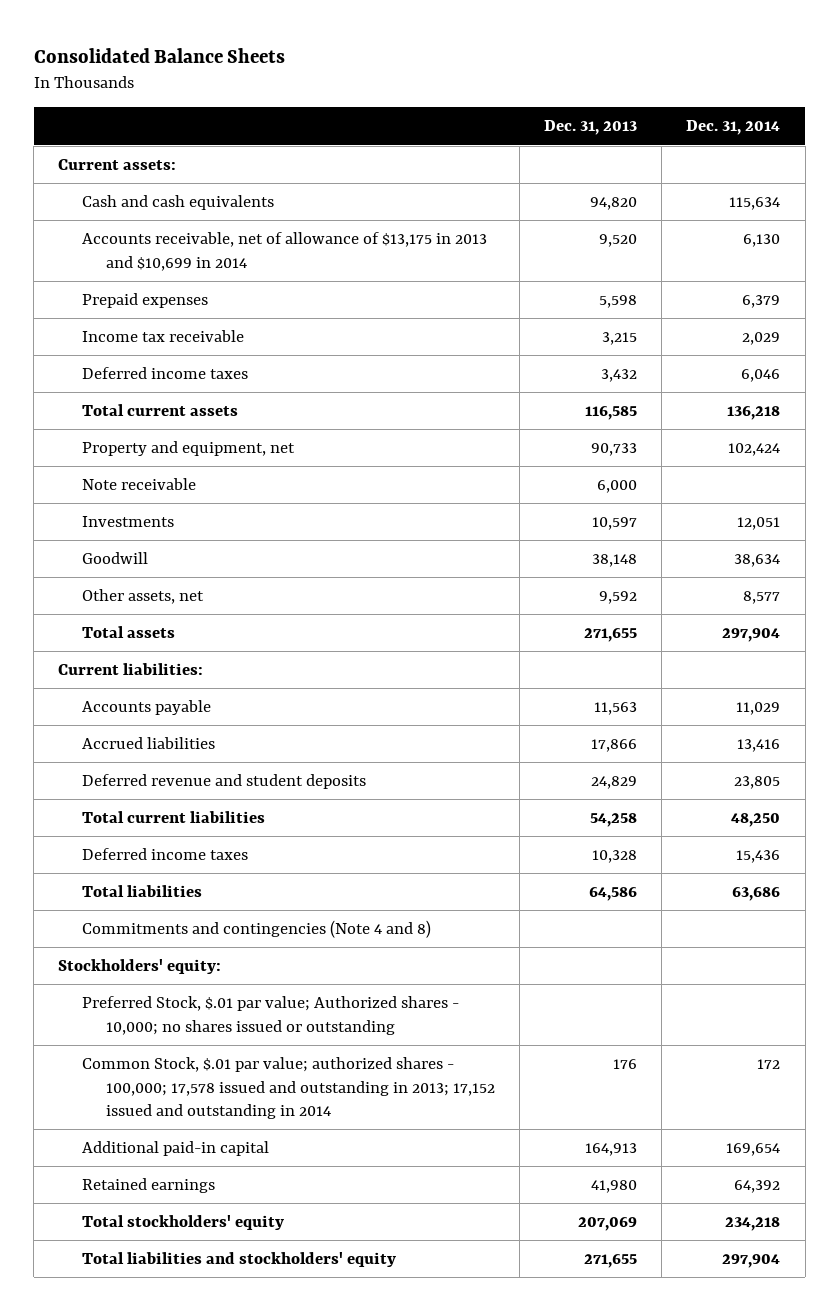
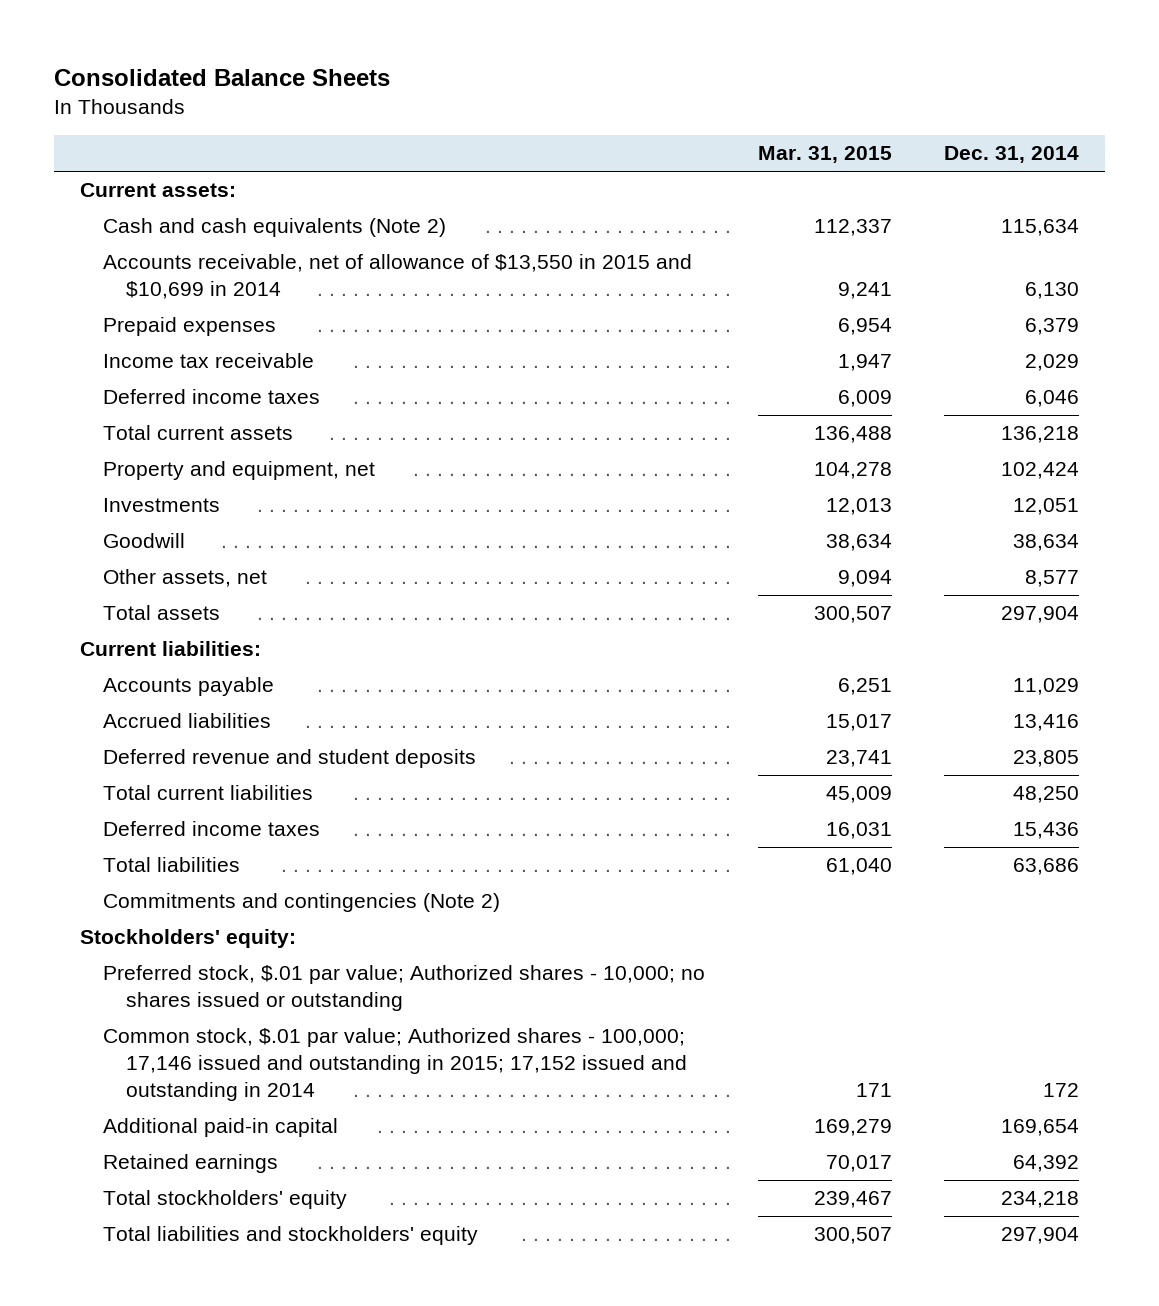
[544,120,638,136] Dec. 31, 2013 -> none
none -> [757,146,892,164] Mar. 31, 2015
[82,195,275,211] Cash and cash equivalents -> [102,218,446,238] Cash and cash equivalents (Note 2)
[82,232,488,271] Accounts receivable, net of allowance of $13,175 in 2013 and $10,699 in 2014 -> [102,254,692,300] Accounts receivable, net of allowance of $13,550 in 2015 and $10,699 in 2014
[82,478,197,491] Note receivable -> none
[82,920,432,939] Commitments and contingencies (Note 4 and 8) -> [102,893,500,913] Commitments and contingencies (Note 2)
[82,996,460,1035] Preferred Stock, $.01 par value; Authorized shares - 10,000; no shares issued or outstanding -> [102,965,705,1012] Preferred stock, $.01 par value; Authorized shares - 10,000; no shares issued or outstanding
[82,1057,495,1119] Common Stock, $.01 par value; authorized shares - 100,000; 17,578 issued and outstanding in 2013; 17,152 issued and outstanding in 2014 -> [102,1028,688,1101] Common stock, $.01 par value; Authorized shares - 100,000; 17,146 issued and outstanding in 2015; 17,152 issued and outstanding in 2014

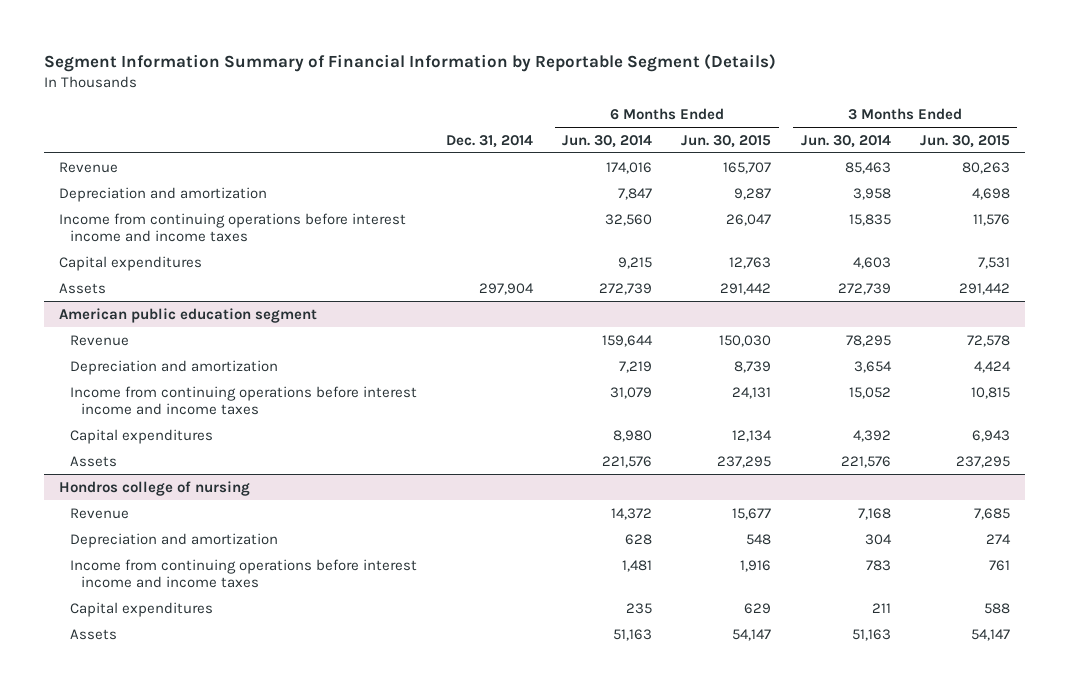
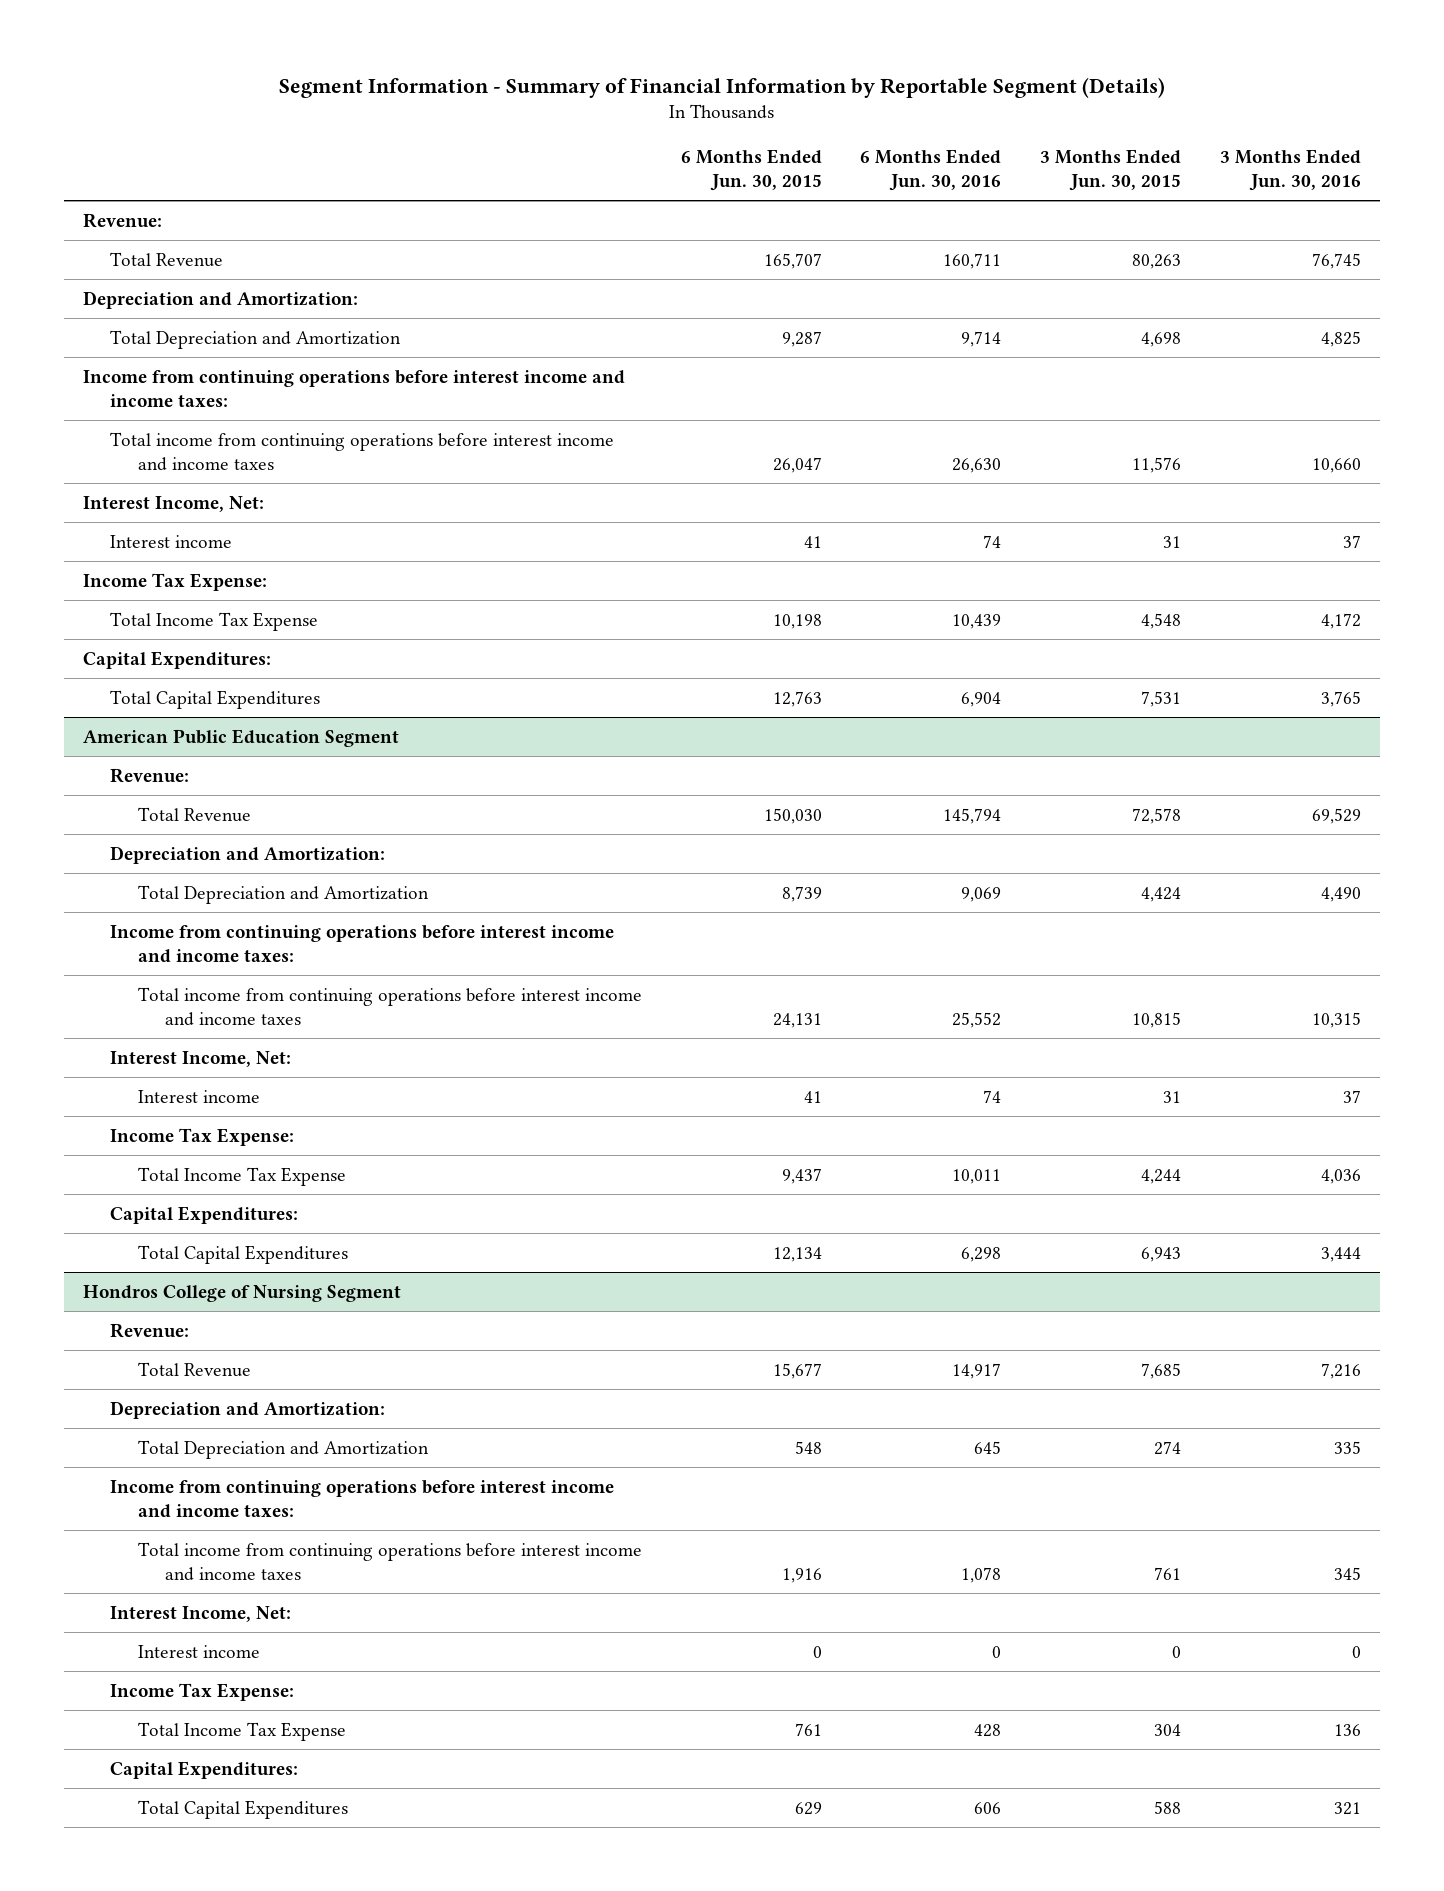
[43,53,776,72] Segment Information Summary of Financial Information by Reportable Segment (Details) -> [279,76,1166,98] Segment Information - Summary of Financial Information by Reportable Segment (Details)
[446,134,534,148] Dec. 31, 2014 -> none
[562,134,653,148] Jun. 30, 2014 -> none
[800,134,891,148] Jun. 30, 2014 -> none
none -> [860,148,1002,192] 6 Months Ended Jun. 30, 2016
none -> [1220,148,1362,192] 3 Months Ended Jun. 30, 2016
[58,282,106,294] Assets -> none
[69,455,117,467] Assets -> none
[69,628,117,640] Assets -> none
none -> [83,212,163,228] Revenue:
[58,161,118,173] Revenue -> [110,251,224,267] Total Revenue
none -> [83,290,359,309] Depreciation and Amortization:
[58,186,267,202] Depreciation and amortization -> [110,329,402,349] Total Depreciation and Amortization
none -> [83,369,626,408] Income from continuing operations before interest income and income taxes:
[58,212,406,242] Income from continuing operations before interest income and income taxes -> [110,431,615,472] Total income from continuing operations before interest income and income taxes
none -> [83,495,265,512] Interest Income, Net:
none -> [110,534,233,548] Interest income
none -> [83,572,268,591] Income Tax Expense:
none -> [110,611,319,631] Total Income Tax Expense
none -> [83,650,272,669] Capital Expenditures:
[58,255,202,271] Capital expenditures -> [110,689,321,709] Total Capital Expenditures
[58,307,317,323] American public education segment -> [83,728,400,747] American Public Education Segment
none -> [110,767,190,783] Revenue:
[69,334,129,346] Revenue -> [137,806,251,822] Total Revenue
none -> [110,845,386,864] Depreciation and Amortization:
[69,359,278,375] Depreciation and amortization -> [137,884,429,904] Total Depreciation and Amortization
none -> [110,924,615,964] Income from continuing operations before interest income and income taxes:
[69,385,417,415] Income from continuing operations before interest income and income taxes -> [137,986,642,1027] Total income from continuing operations before interest income and income taxes
none -> [110,1050,292,1067] Interest Income, Net:
none -> [137,1089,260,1103] Interest income
none -> [110,1127,295,1146] Income Tax Expense:
none -> [137,1166,346,1186] Total Income Tax Expense
none -> [110,1205,299,1224] Capital Expenditures:
[69,428,213,444] Capital expenditures -> [137,1244,348,1264] Total Capital Expenditures
[58,480,250,496] Hondros college of nursing -> [83,1284,402,1302] Hondros College of Nursing Segment
none -> [110,1322,190,1338] Revenue:
[69,507,129,519] Revenue -> [137,1361,251,1377] Total Revenue
none -> [110,1400,386,1419] Depreciation and Amortization:
[69,532,278,548] Depreciation and amortization -> [137,1439,429,1459] Total Depreciation and Amortization
none -> [110,1479,615,1519] Income from continuing operations before interest income and income taxes:
[69,558,417,588] Income from continuing operations before interest income and income taxes -> [137,1541,642,1582] Total income from continuing operations before interest income and income taxes
none -> [110,1605,292,1622] Interest Income, Net:
none -> [137,1644,260,1658] Interest income
none -> [110,1682,295,1701] Income Tax Expense:
none -> [137,1721,346,1741] Total Income Tax Expense
none -> [110,1760,299,1779] Capital Expenditures:
[69,601,213,617] Capital expenditures -> [137,1799,348,1819] Total Capital Expenditures

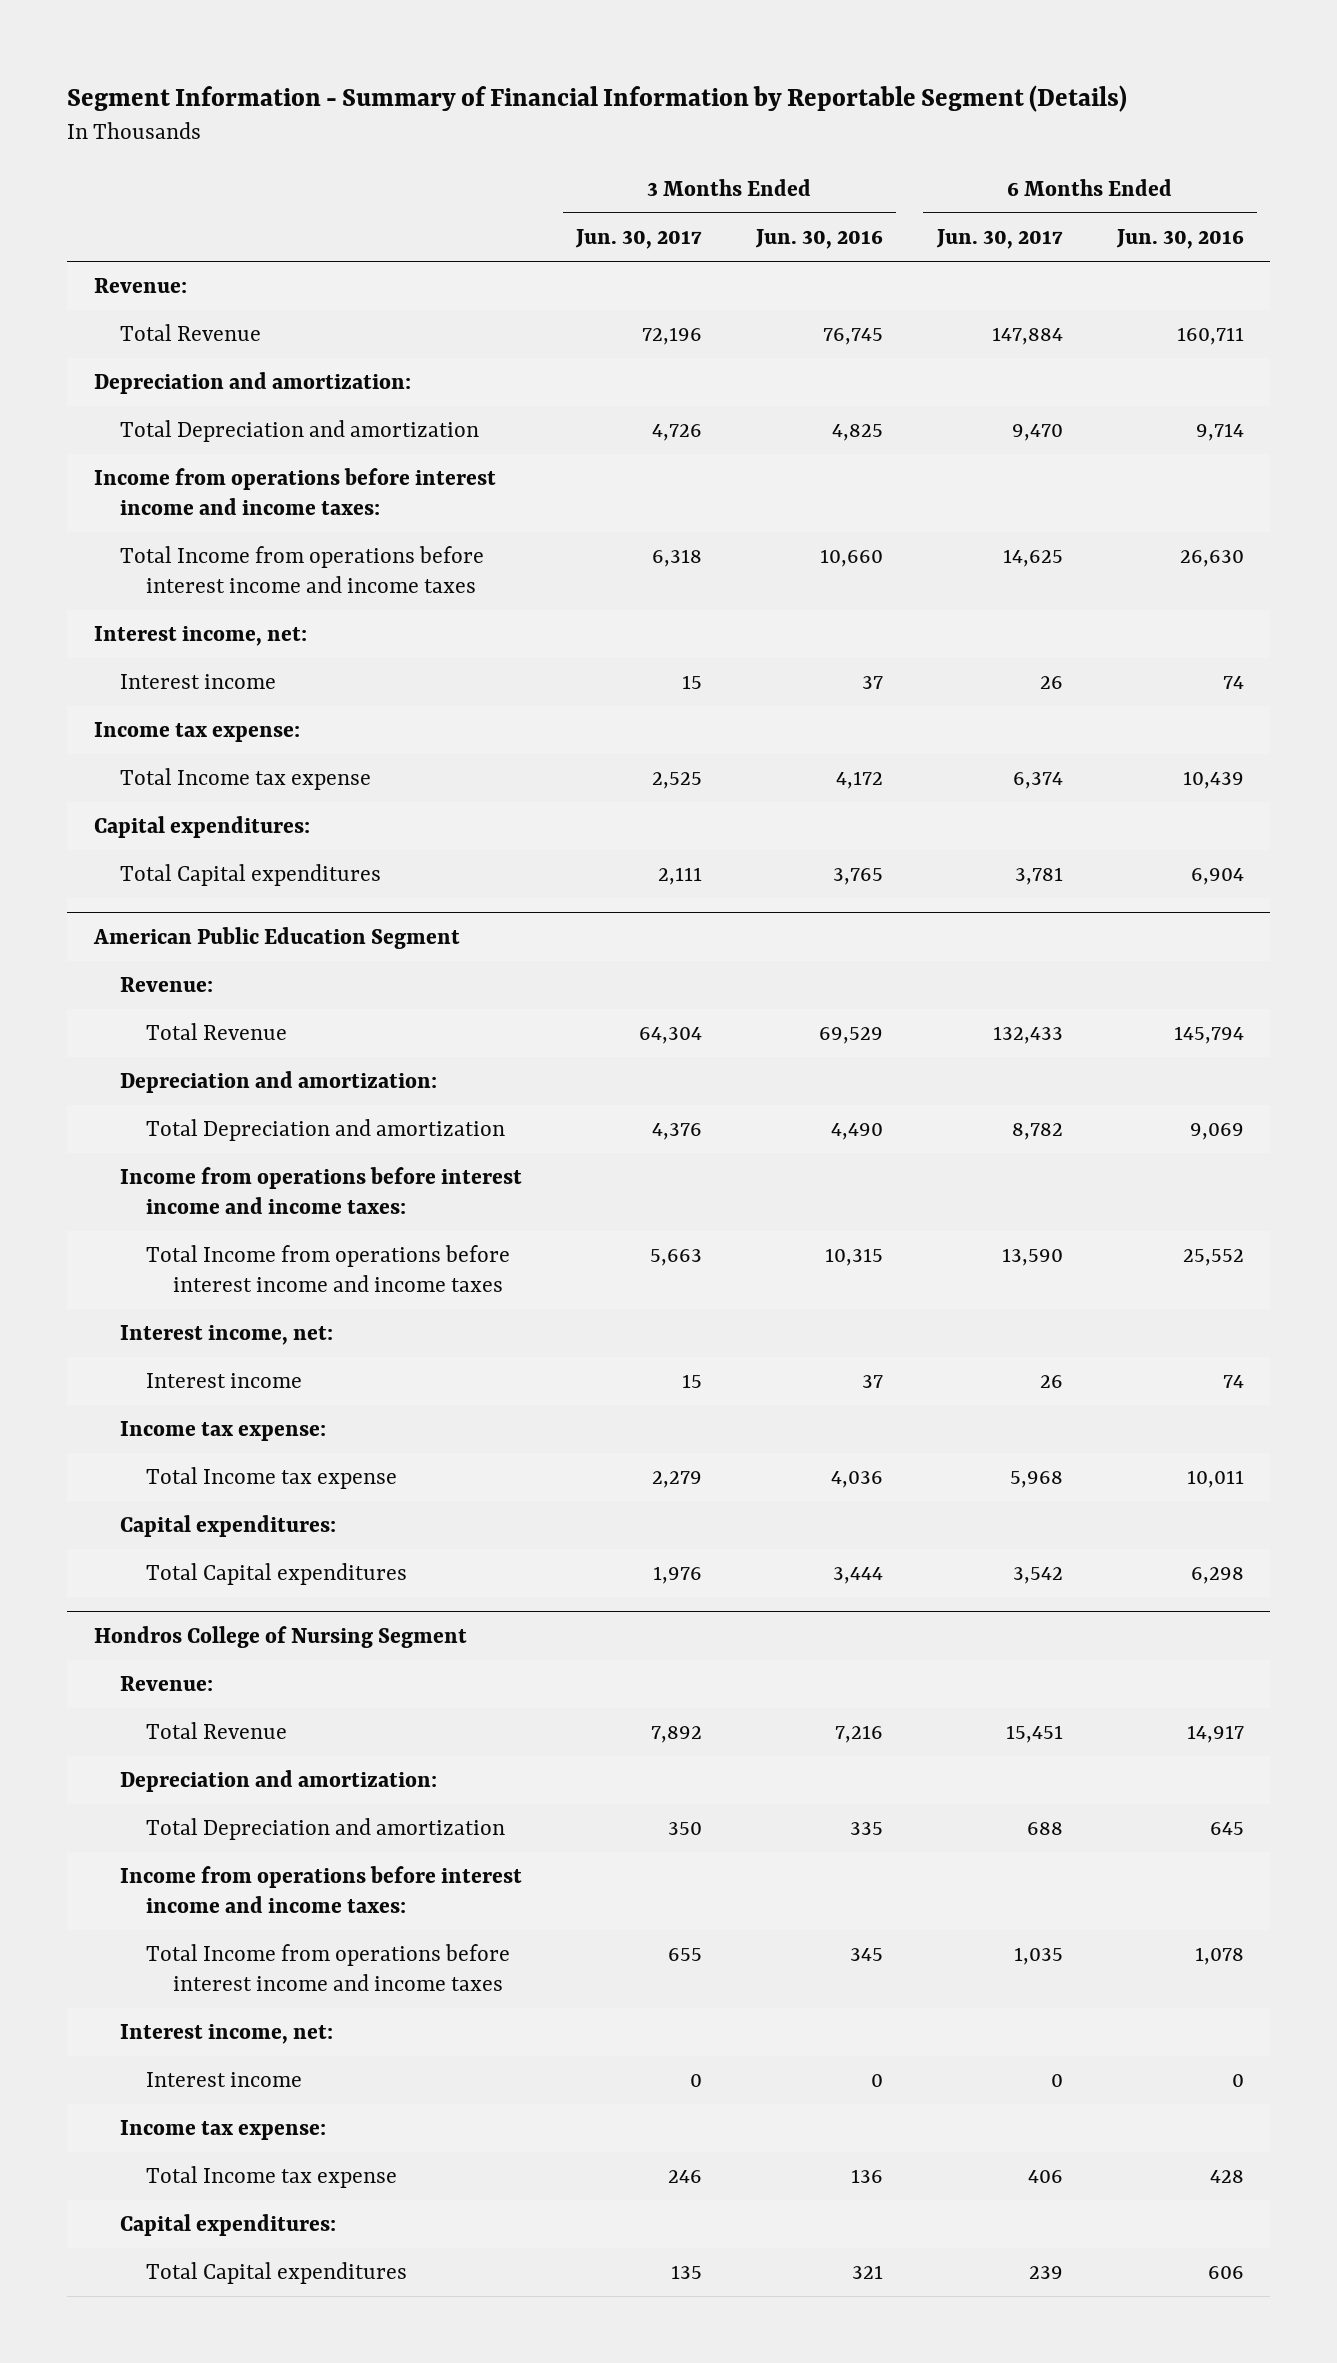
[680,148,822,192] 6 Months Ended Jun. 30, 2015 -> none
[1040,148,1182,192] 3 Months Ended Jun. 30, 2015 -> none
none -> [574,228,702,249] Jun. 30, 2017
none -> [935,228,1063,249] Jun. 30, 2017
[83,290,359,309] Depreciation and Amortization: -> [93,372,411,395] Depreciation and amortization:
[110,329,402,349] Total Depreciation and Amortization -> [120,420,480,443] Total Depreciation and amortization
[83,369,626,408] Income from continuing operations before interest income and income taxes: -> [93,468,496,516] Income from operations before interest income and income taxes:
[110,431,615,472] Total income from continuing operations before interest income and income taxes -> [120,546,485,594] Total Income from operations before interest income and income taxes
[83,495,265,512] Interest Income, Net: -> [93,626,307,647] Interest income, net:
[83,572,268,591] Income Tax Expense: -> [93,722,300,743] Income tax expense:
[110,611,319,631] Total Income Tax Expense -> [120,768,372,791] Total Income tax expense
[83,650,272,669] Capital Expenditures: -> [93,816,310,839] Capital expenditures:
[110,689,321,709] Total Capital Expenditures -> [120,864,382,887] Total Capital expenditures
[110,845,386,864] Depreciation and Amortization: -> [120,1071,438,1094] Depreciation and amortization:
[137,884,429,904] Total Depreciation and Amortization -> [146,1119,506,1142] Total Depreciation and amortization
[110,924,615,964] Income from continuing operations before interest income and income taxes: -> [120,1167,523,1215] Income from operations before interest income and income taxes:
[137,986,642,1027] Total income from continuing operations before interest income and income taxes -> [146,1245,511,1293] Total Income from operations before interest income and income taxes
[110,1050,292,1067] Interest Income, Net: -> [120,1325,334,1346] Interest income, net:
[110,1127,295,1146] Income Tax Expense: -> [120,1421,327,1442] Income tax expense:
[137,1166,346,1186] Total Income Tax Expense -> [146,1467,398,1490] Total Income tax expense
[110,1205,299,1224] Capital Expenditures: -> [120,1515,337,1538] Capital expenditures:
[137,1244,348,1264] Total Capital Expenditures -> [146,1563,408,1586] Total Capital expenditures
[110,1400,386,1419] Depreciation and Amortization: -> [120,1770,438,1793] Depreciation and amortization:
[137,1439,429,1459] Total Depreciation and Amortization -> [146,1818,506,1841] Total Depreciation and amortization
[110,1479,615,1519] Income from continuing operations before interest income and income taxes: -> [120,1866,523,1914] Income from operations before interest income and income taxes:
[137,1541,642,1582] Total income from continuing operations before interest income and income taxes -> [146,1944,511,1992] Total Income from operations before interest income and income taxes
[110,1605,292,1622] Interest Income, Net: -> [120,2024,334,2045] Interest income, net:
[110,1682,295,1701] Income Tax Expense: -> [120,2120,327,2141] Income tax expense:
[137,1721,346,1741] Total Income Tax Expense -> [146,2166,398,2189] Total Income tax expense
[110,1760,299,1779] Capital Expenditures: -> [120,2214,337,2237] Capital expenditures:
[137,1799,348,1819] Total Capital Expenditures -> [146,2262,408,2285] Total Capital expenditures

